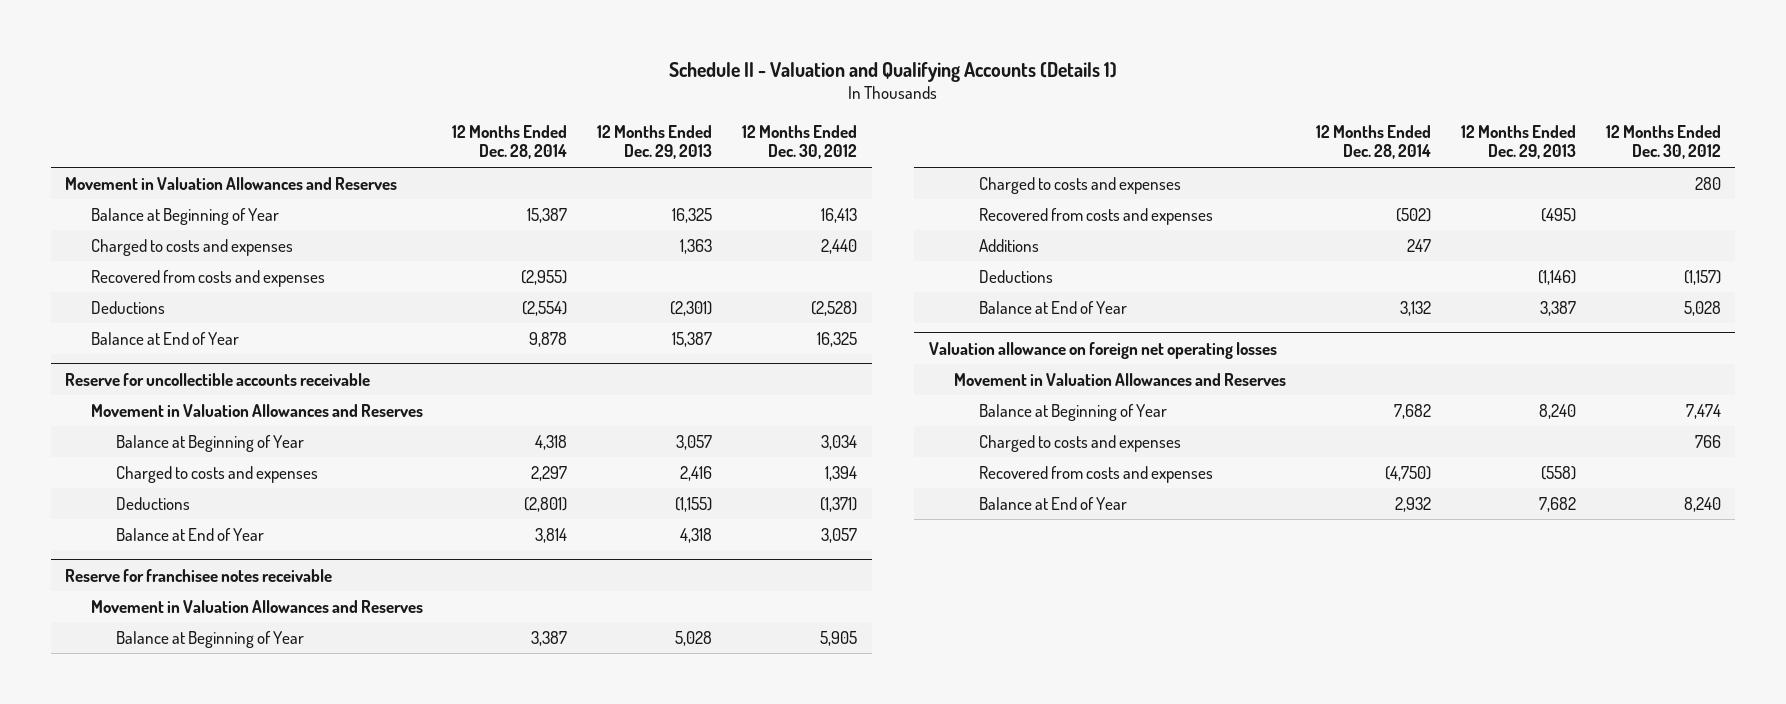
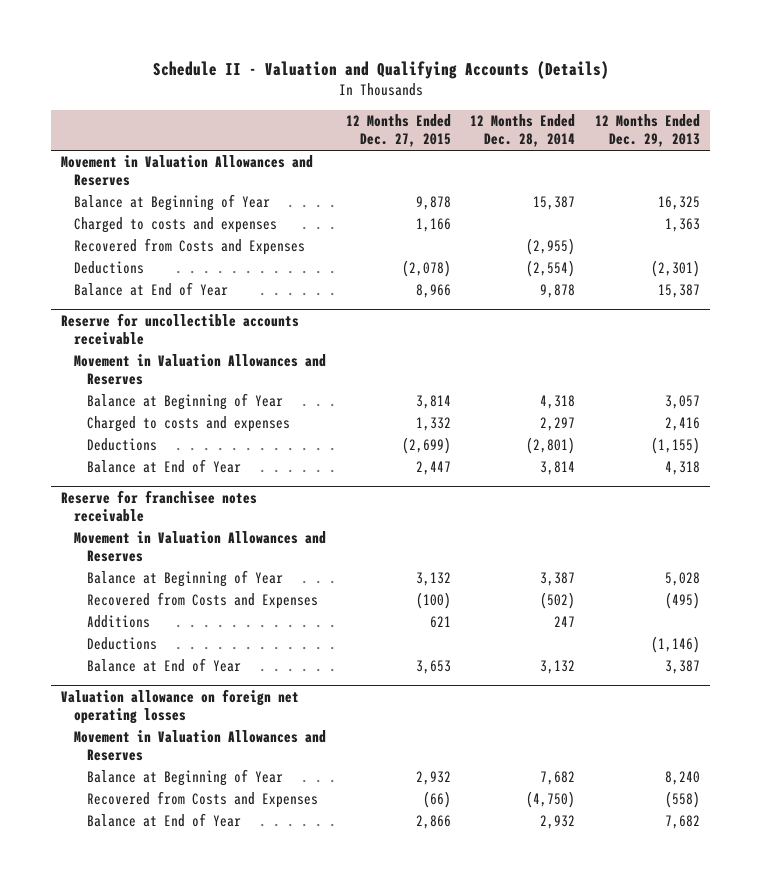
[668,61,1117,82] Schedule II - Valuation and Qualifying Accounts (Details 1) -> [152,60,609,79] Schedule II - Valuation and Qualifying Accounts (Details)
[742,124,858,160] 12 Months Ended Dec. 30, 2012 -> none
none -> [345,114,451,148] 12 Months Ended Dec. 27, 2015
[90,269,325,287] Recovered from costs and expenses -> [74,238,306,256] Recovered from Costs and Expenses
[979,176,1182,194] Charged to costs and expenses -> none
[979,207,1214,225] Recovered from costs and expenses -> [86,592,318,610] Recovered from Costs and Expenses
[979,434,1182,452] Charged to costs and expenses -> none
[979,465,1214,483] Recovered from costs and expenses -> [86,791,318,809] Recovered from Costs and Expenses

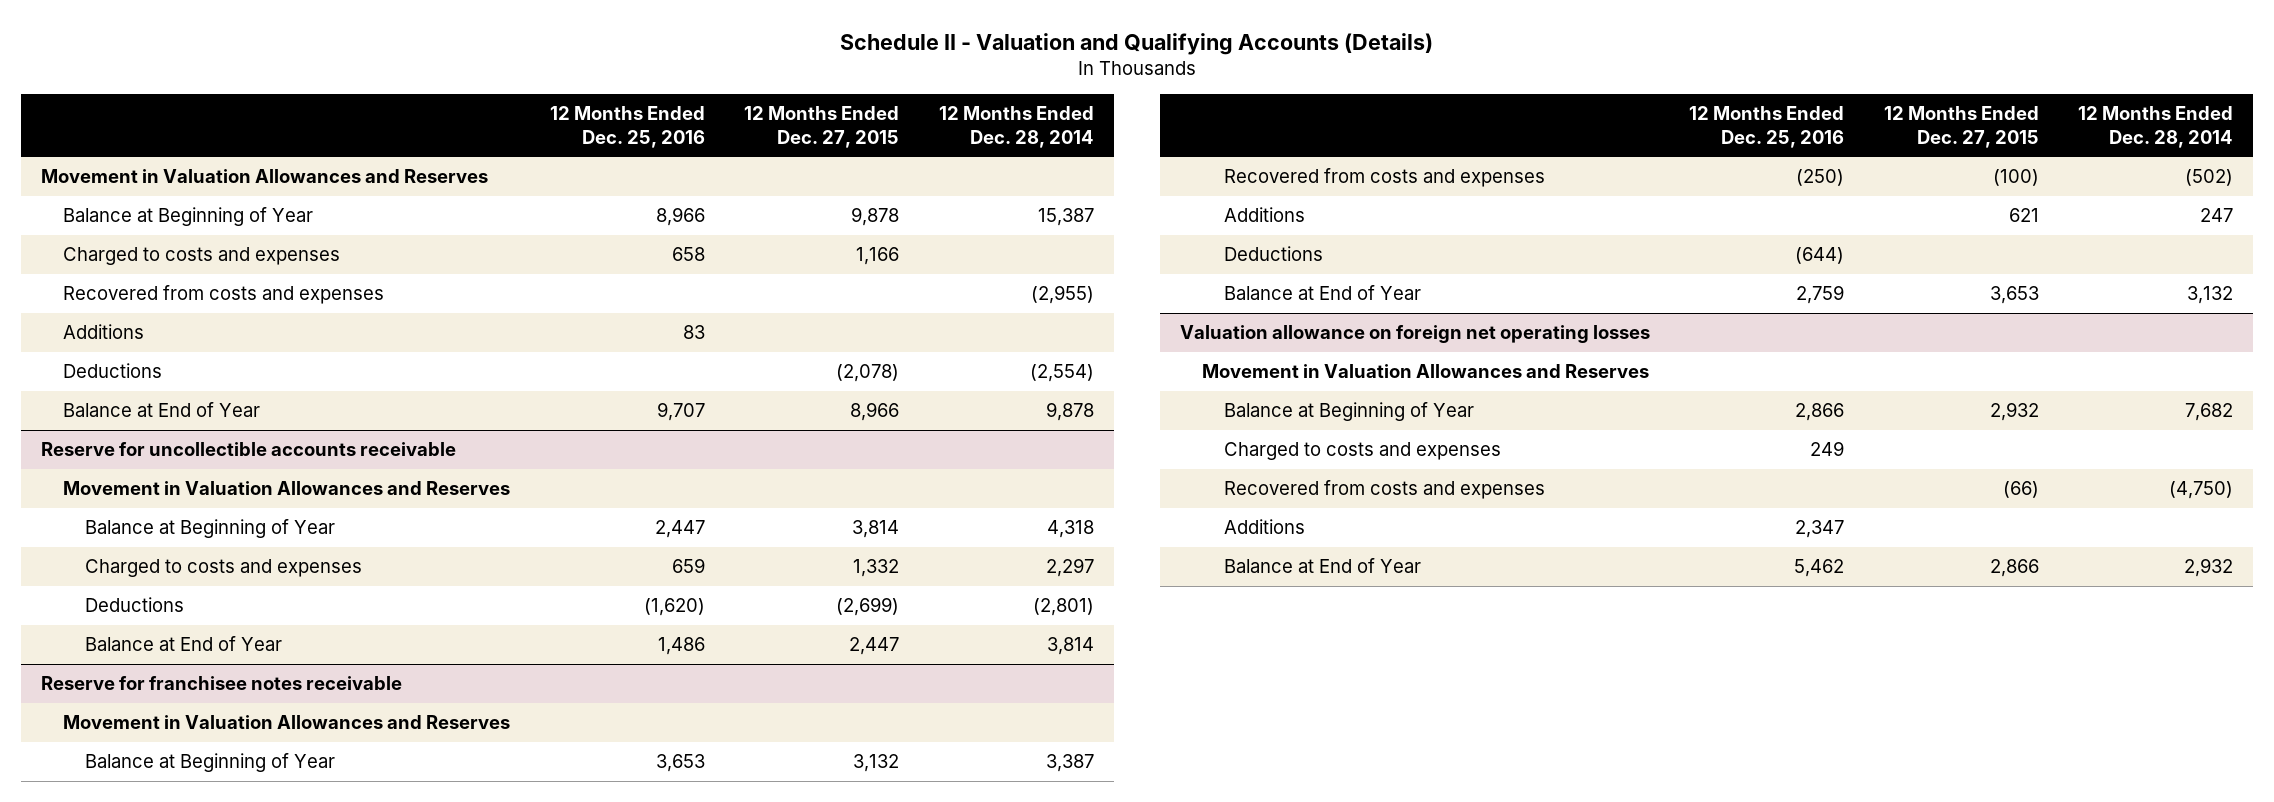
[594,114,700,148] 12 Months Ended Dec. 29, 2013 -> none
none -> [550,106,706,148] 12 Months Ended Dec. 25, 2016
[74,238,306,256] Recovered from Costs and Expenses -> [63,285,385,305] Recovered from costs and expenses
none -> [63,324,145,340] Additions
[86,592,318,610] Recovered from Costs and Expenses -> [1224,168,1546,188] Recovered from costs and expenses
none -> [1224,442,1502,461] Charged to costs and expenses
[86,791,318,809] Recovered from Costs and Expenses -> [1224,480,1546,500] Recovered from costs and expenses
none -> [1224,519,1306,535] Additions

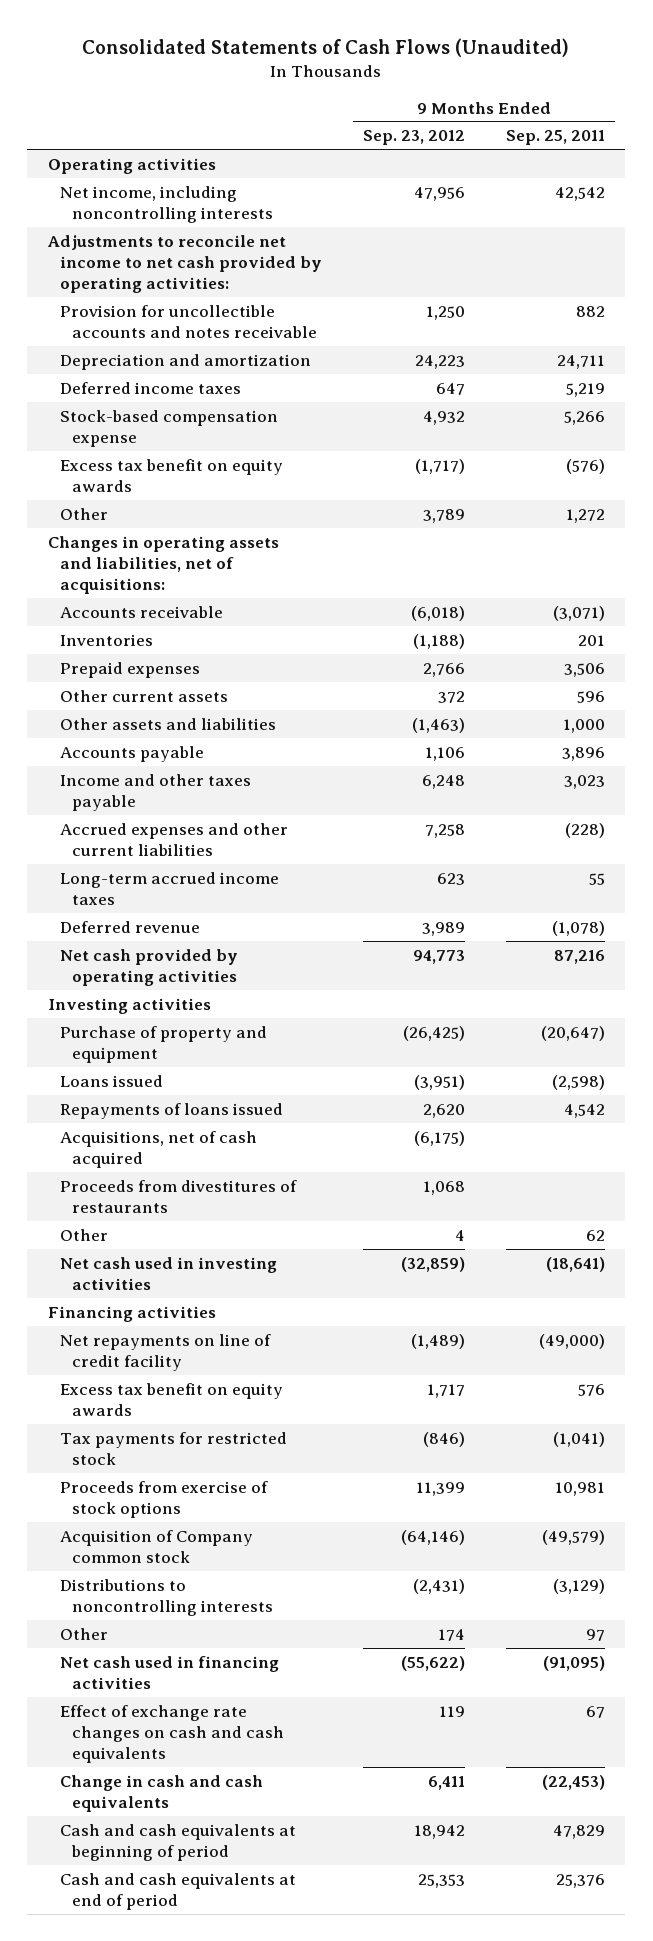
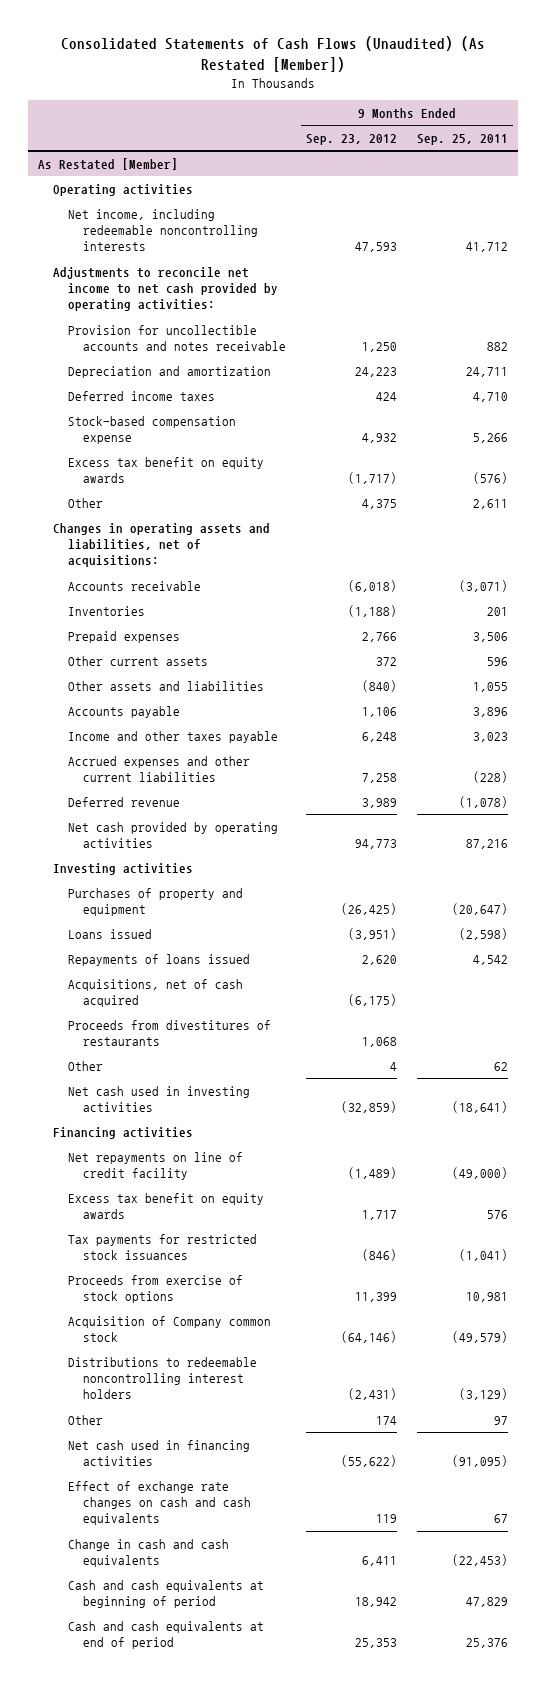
[82,37,570,57] Consolidated Statements of Cash Flows (Unaudited) -> [60,36,485,72] Consolidated Statements of Cash Flows (Unaudited) (As Restated [Member])
none -> [37,157,178,170] As Restated [Member]
[59,185,273,223] Net income, including noncontrolling interests -> [67,208,258,252] Net income, including redeemable noncontrolling interests
[413,186,465,201] 47,956 -> [354,242,397,253] 47,593
[554,186,605,201] 42,542 -> [465,242,508,253] 41,712
[435,382,465,395] 647 -> [375,391,397,401] 424
[565,382,605,397] 5,219 -> [472,391,508,402] 4,710
[422,508,465,523] 3,789 -> [361,498,397,509] 4,375
[565,508,605,523] 1,272 -> [472,498,508,509] 2,611
[411,717,465,733] (1,463) -> [361,679,397,692] (840)
[562,718,605,733] 1,000 -> [472,681,508,692] 1,055
[59,871,279,905] Long-term accrued income taxes -> none
[59,1025,267,1063] Purchase of property and equipment -> [67,887,243,917] Purchases of property and equipment
[59,1431,287,1465] Tax payments for restricted stock -> [67,1233,257,1261] Tax payments for restricted stock issuances
[59,1578,273,1616] Distributions to noncontrolling interests -> [67,1356,257,1400] Distributions to redeemable noncontrolling interest holders

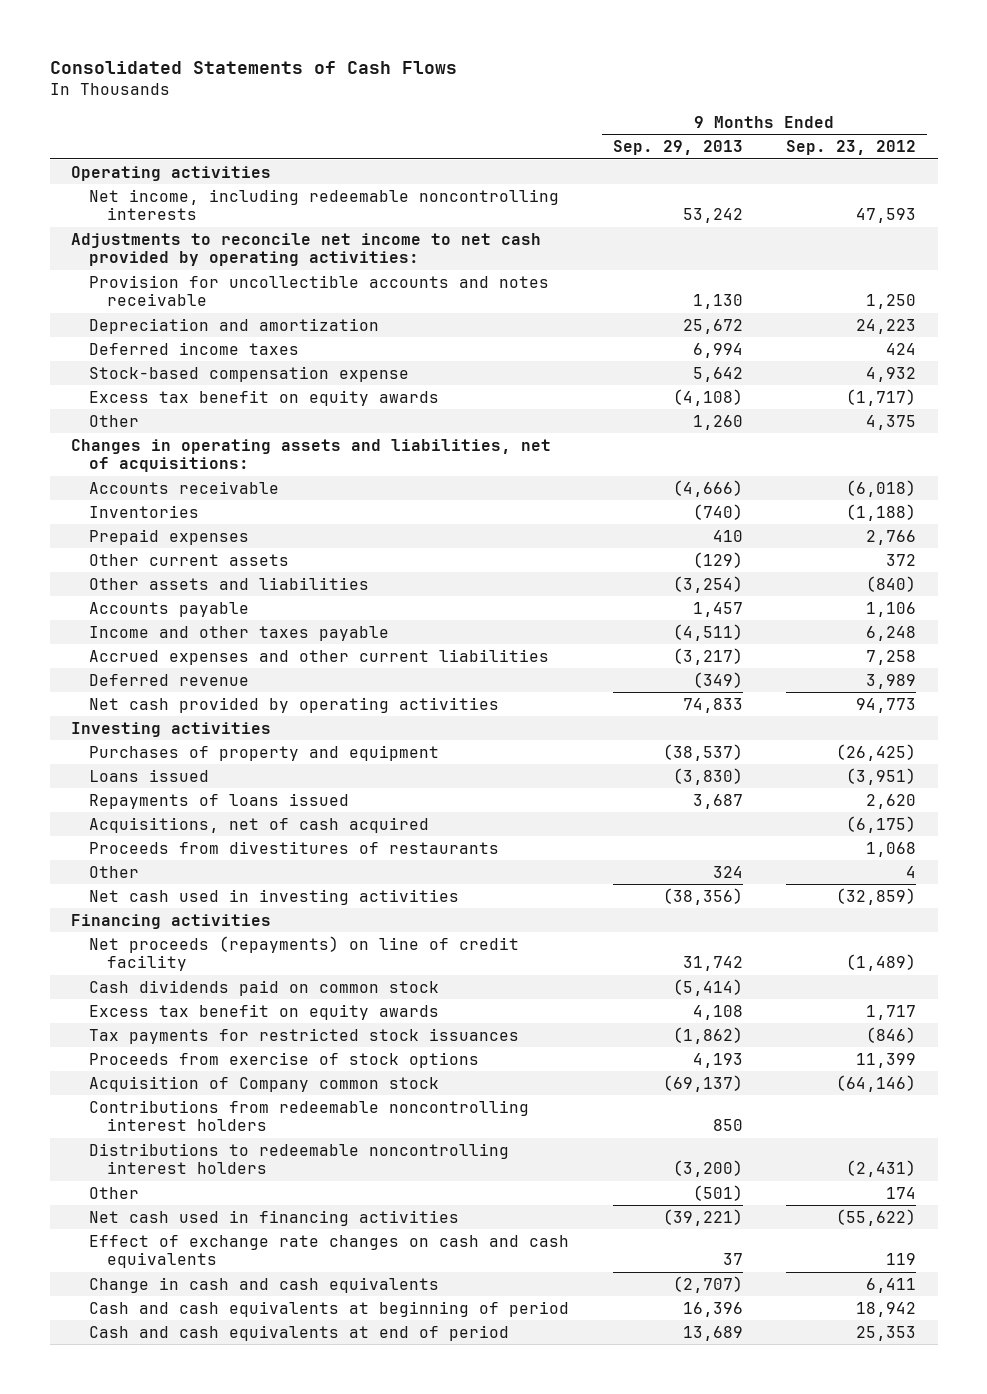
[60,36,485,72] Consolidated Statements of Cash Flows (Unaudited) (As Restated [Member]) -> [49,60,457,74] Consolidated Statements of Cash Flows
[416,133,508,145] Sep. 25, 2011 -> none
none -> [612,140,743,156] Sep. 29, 2013
[37,157,178,170] As Restated [Member] -> none
[67,1151,243,1181] Net repayments on line of credit facility -> [89,935,520,972] Net proceeds (repayments) on line of credit facility
none -> [89,979,440,996] Cash dividends paid on common stock
none -> [89,1099,530,1132] Contributions from redeemable noncontrolling interest holders

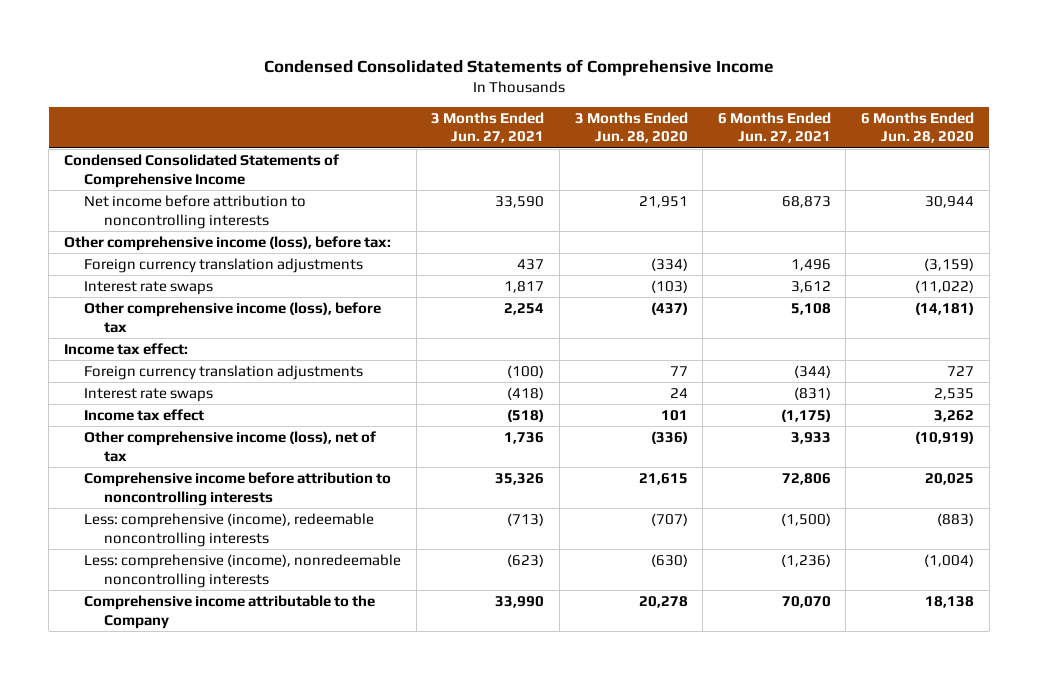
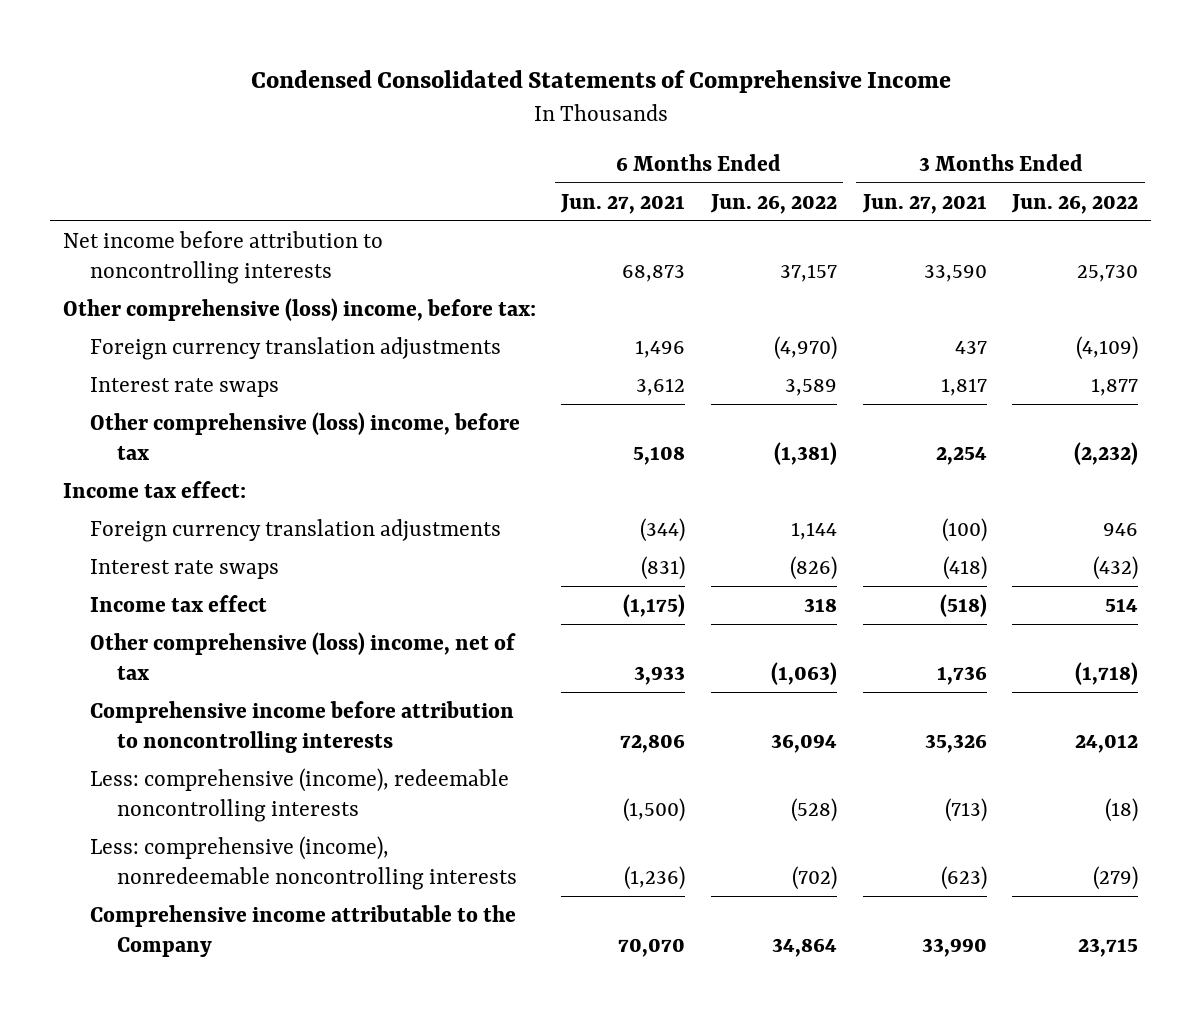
[574,111,688,144] 3 Months Ended Jun. 28, 2020 -> none
[861,111,975,144] 6 Months Ended Jun. 28, 2020 -> none
none -> [710,193,838,214] Jun. 26, 2022
none -> [1011,193,1139,214] Jun. 26, 2022
[63,154,339,188] Condensed Consolidated Statements of Comprehensive Income -> none
[63,236,391,252] Other comprehensive income (loss), before tax: -> [62,297,536,321] Other comprehensive (loss) income, before tax:
[84,302,382,333] Other comprehensive income (loss), before tax -> [89,411,520,460] Other comprehensive (loss) income, before tax
[84,431,377,462] Other comprehensive income (loss), net of tax -> [89,631,516,680] Other comprehensive (loss) income, net of tax

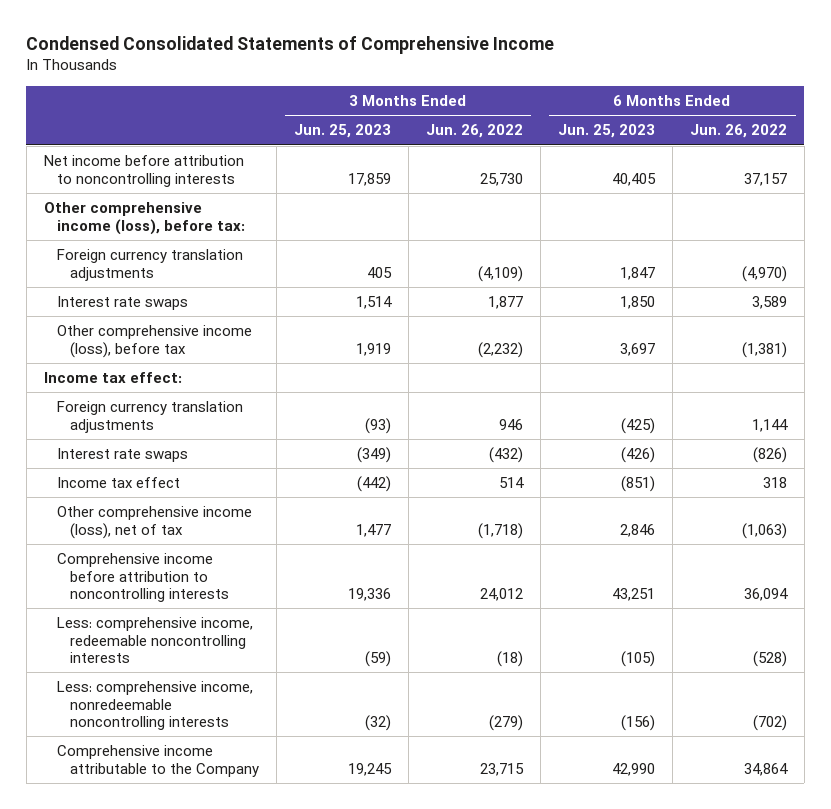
[560,193,686,214] Jun. 27, 2021 -> none
[861,193,987,214] Jun. 27, 2021 -> none
none -> [293,124,391,139] Jun. 25, 2023
none -> [557,124,655,139] Jun. 25, 2023
[62,297,536,321] Other comprehensive (loss) income, before tax: -> [43,202,245,235] Other comprehensive income (loss), before tax:
[89,411,520,460] Other comprehensive (loss) income, before tax -> [56,325,252,358] Other comprehensive income (loss), before tax
[89,631,516,680] Other comprehensive (loss) income, net of tax -> [56,506,252,539] Other comprehensive income (loss), net of tax
[89,767,509,822] Less: comprehensive (income), redeemable noncontrolling interests -> [56,617,253,664] Less: comprehensive income, redeemable noncontrolling interests
[89,835,517,890] Less: comprehensive (income), nonredeemable noncontrolling interests -> [56,681,253,731] Less: comprehensive income, nonredeemable noncontrolling interests

